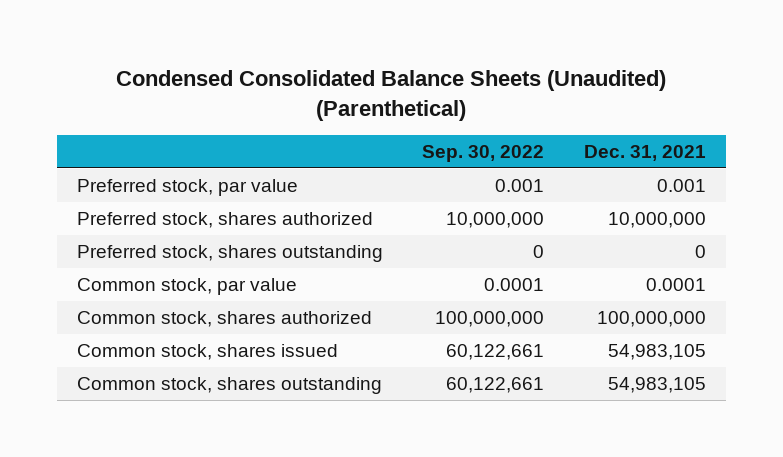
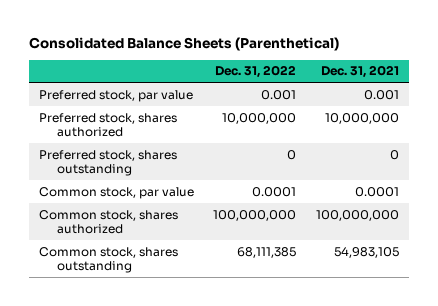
[116,70,667,121] Condensed Consolidated Balance Sheets (Unaudited) (Parenthetical) -> [29,36,340,51] Consolidated Balance Sheets (Parenthetical)
[422,144,545,162] Sep. 30, 2022 -> none
none -> [215,65,297,79] Dec. 31, 2022
[76,344,338,361] Common stock, shares issued -> none

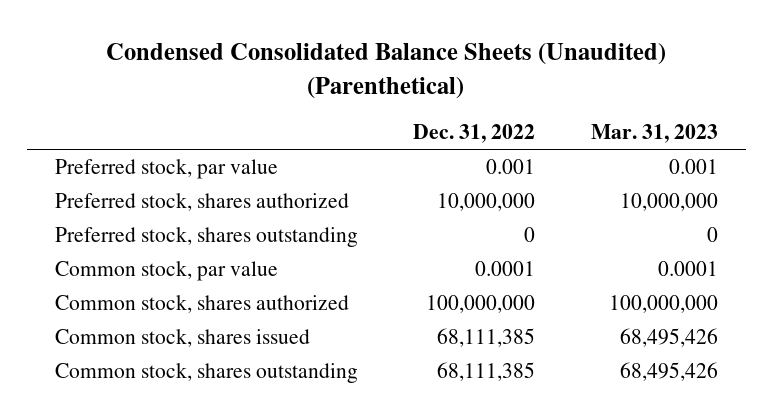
[29,36,340,51] Consolidated Balance Sheets (Parenthetical) -> [106,43,667,99] Condensed Consolidated Balance Sheets (Unaudited) (Parenthetical)
[320,65,399,79] Dec. 31, 2021 -> none
none -> [590,124,718,144] Mar. 31, 2023
none -> [54,329,310,348] Common stock, shares issued

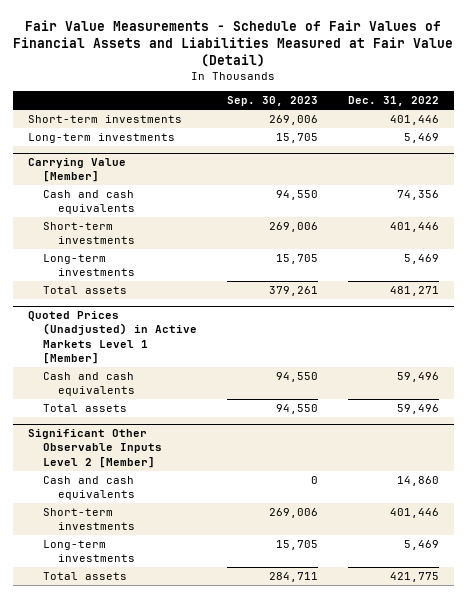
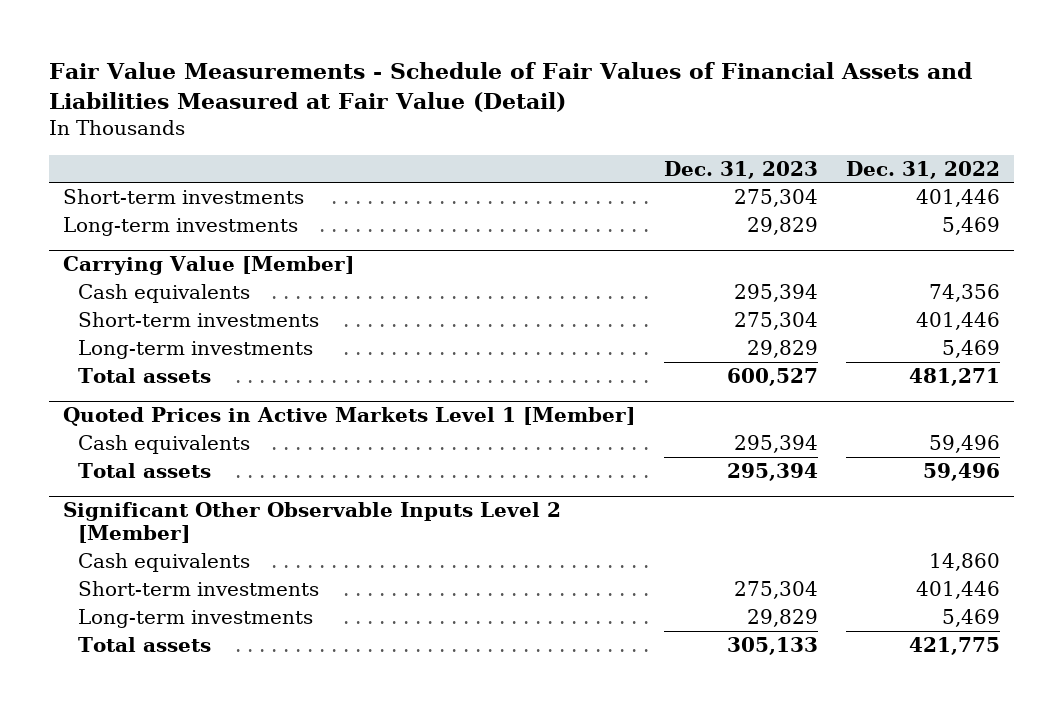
[227,96,319,107] Sep. 30, 2023 -> none
none -> [663,160,818,179] Dec. 31, 2023
[43,189,136,215] Cash and cash equivalents -> [78,283,251,303] Cash equivalents
[28,311,198,364] Quoted Prices (Unadjusted) in Active Markets Level 1 [Member] -> [63,407,636,427] Quoted Prices in Active Markets Level 1 [Member]
[43,371,136,397] Cash and cash equivalents -> [78,434,251,454] Cash equivalents
[43,475,136,501] Cash and cash equivalents -> [78,552,251,572] Cash equivalents

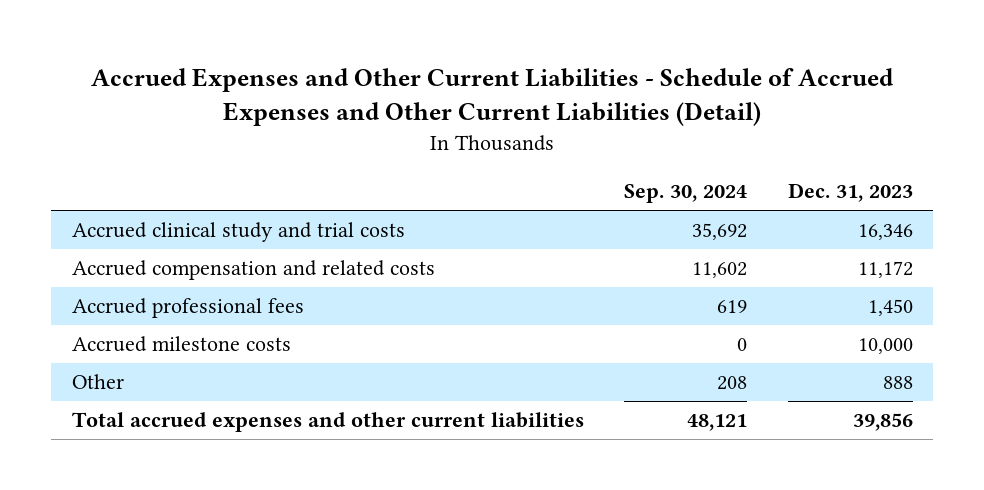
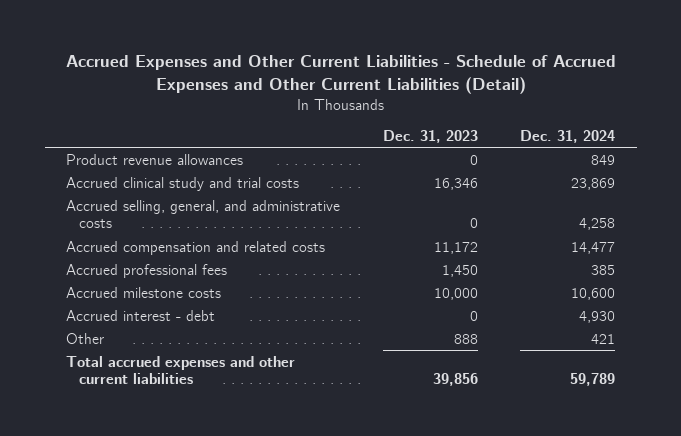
[624,184,748,204] Sep. 30, 2024 -> none
none -> [520,129,616,143] Dec. 31, 2024
none -> [66,153,244,165] Product revenue allowances
none -> [66,199,341,229] Accrued selling, general, and administrative costs
none -> [66,309,216,321] Accrued interest - debt

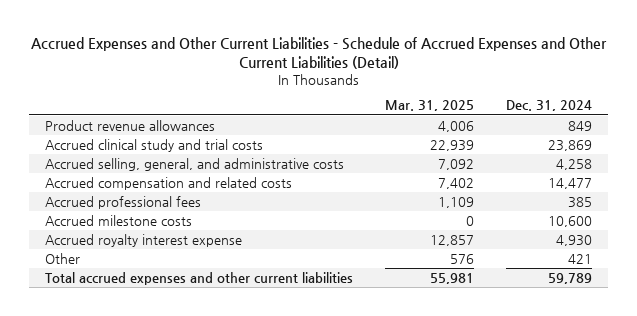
[382,129,478,143] Dec. 31, 2023 -> none
none -> [385,100,475,112] Mar. 31, 2025
[66,309,216,321] Accrued interest - debt -> [44,233,242,247] Accrued royalty interest expense

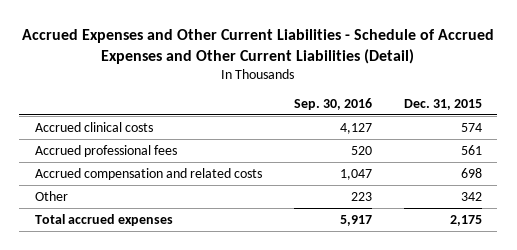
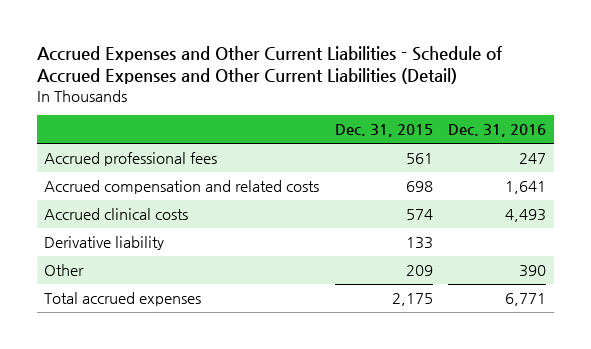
[293,97,372,110] Sep. 30, 2016 -> none
none -> [448,124,547,138] Dec. 31, 2016
[35,121,154,132] Accrued clinical costs -> [44,208,189,221] Accrued clinical costs
none -> [44,236,165,251] Derivative liability
[460,191,482,201] 342 -> [405,265,433,277] 209

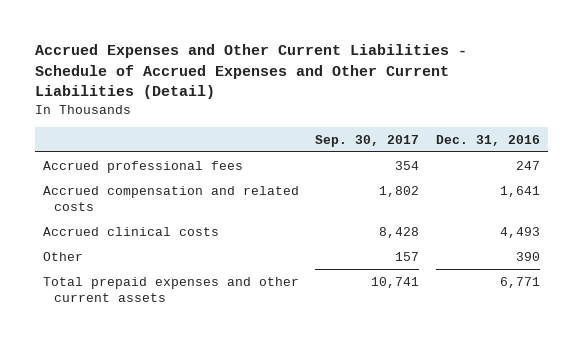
[334,124,433,138] Dec. 31, 2015 -> none
none -> [315,134,420,147] Sep. 30, 2017
[44,236,165,251] Derivative liability -> none
[44,292,202,307] Total accrued expenses -> [43,276,300,303] Total prepaid expenses and other current assets

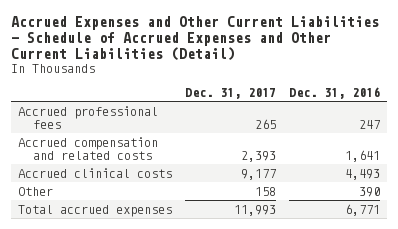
[315,134,420,147] Sep. 30, 2017 -> none
none -> [185,88,277,100] Dec. 31, 2017
[43,276,300,303] Total prepaid expenses and other current assets -> [17,204,172,217] Total accrued expenses

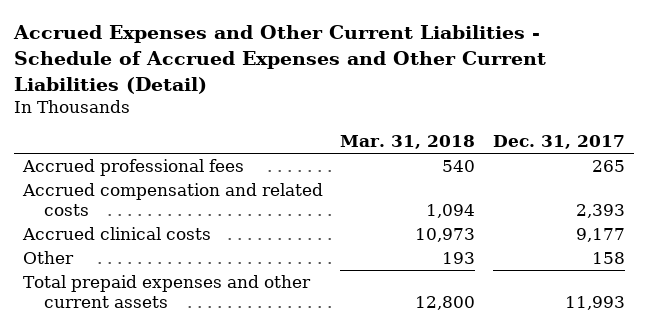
[289,87,381,100] Dec. 31, 2016 -> none
none -> [340,135,476,150] Mar. 31, 2018
[17,204,172,217] Total accrued expenses -> [22,275,311,308] Total prepaid expenses and other current assets

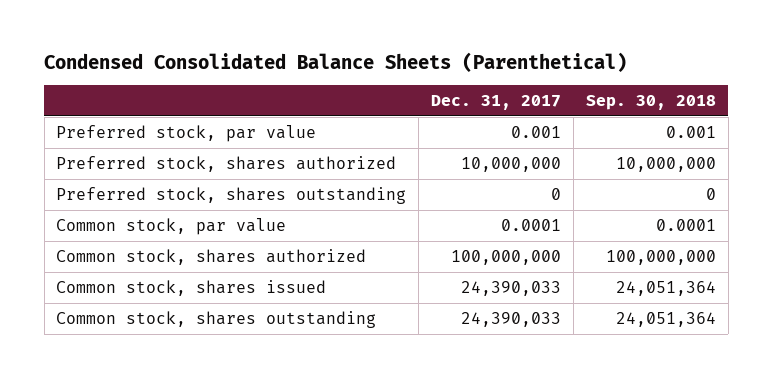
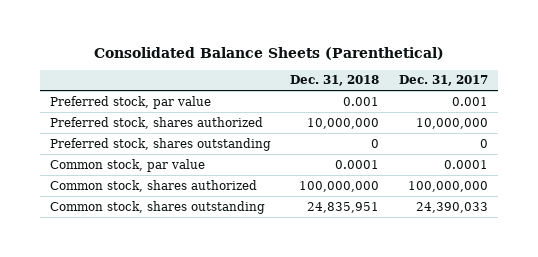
[44,52,628,73] Condensed Consolidated Balance Sheets (Parenthetical) -> [93,46,444,60] Consolidated Balance Sheets (Parenthetical)
[585,95,716,111] Sep. 30, 2018 -> none
none -> [290,75,380,87] Dec. 31, 2018
[56,279,327,296] Common stock, shares issued -> none

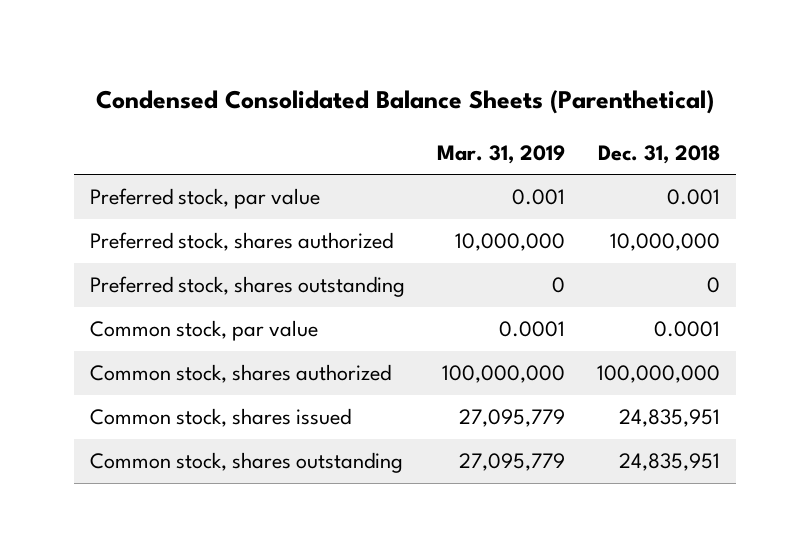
[93,46,444,60] Consolidated Balance Sheets (Parenthetical) -> [95,90,714,115] Condensed Consolidated Balance Sheets (Parenthetical)
[399,75,489,87] Dec. 31, 2017 -> none
none -> [436,144,565,164] Mar. 31, 2019
none -> [90,408,352,428] Common stock, shares issued

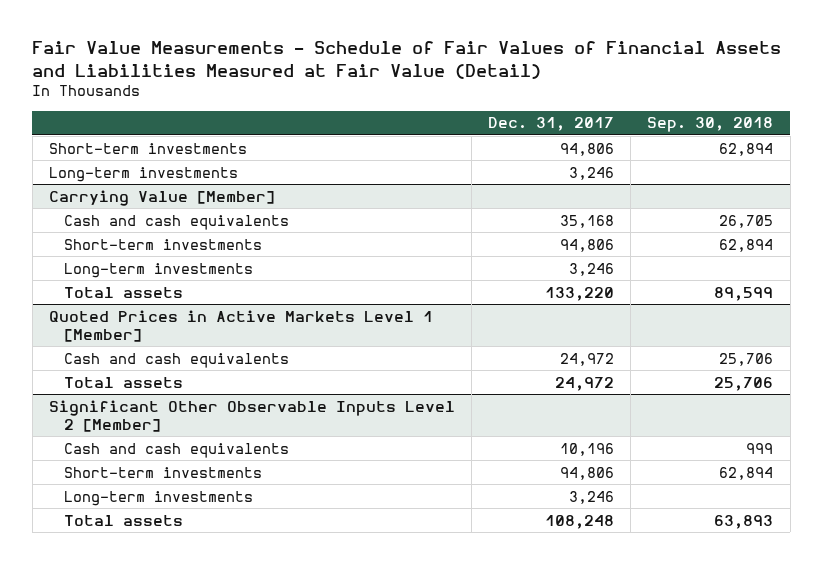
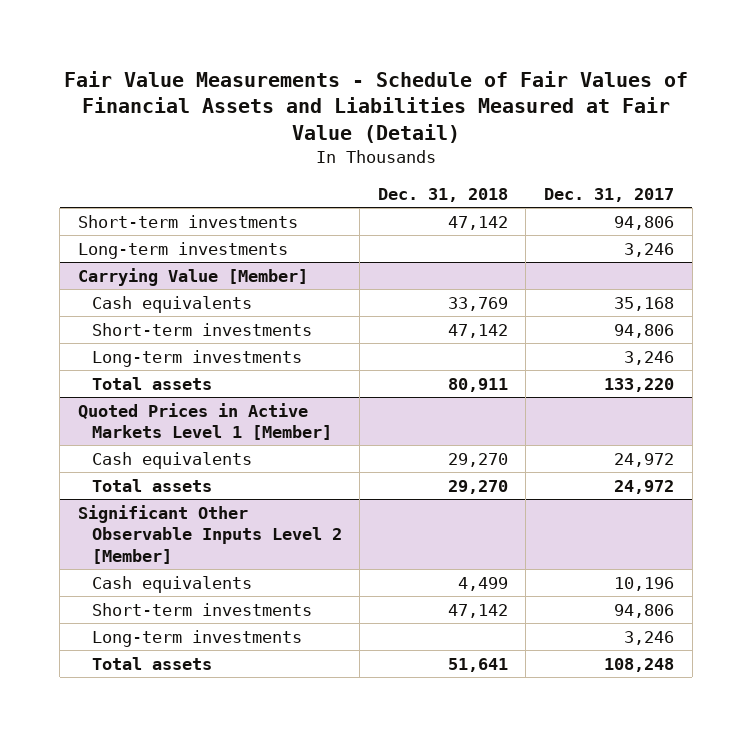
[647,117,774,133] Sep. 30, 2018 -> none
none -> [377,188,508,203] Dec. 31, 2018
[63,214,289,230] Cash and cash equivalents -> [91,295,252,313] Cash equivalents
[63,352,289,368] Cash and cash equivalents -> [91,451,252,469] Cash equivalents
[63,442,289,458] Cash and cash equivalents -> [91,575,252,593] Cash equivalents

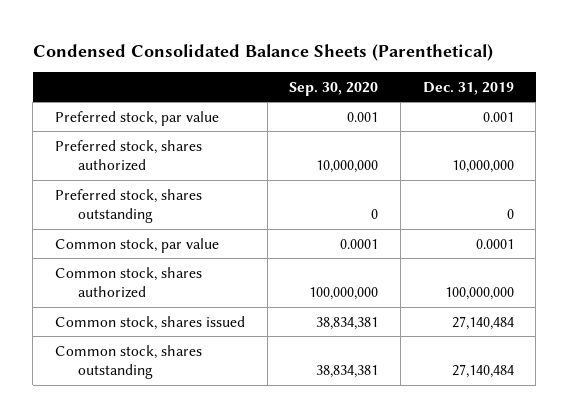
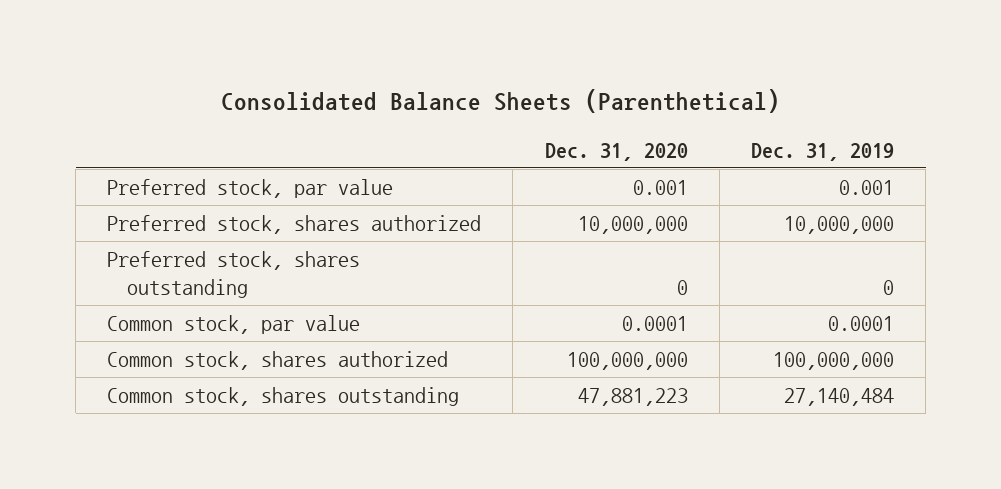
[32,43,493,61] Condensed Consolidated Balance Sheets (Parenthetical) -> [220,89,780,114] Consolidated Balance Sheets (Parenthetical)
[289,81,379,96] Sep. 30, 2020 -> none
none -> [544,142,688,161] Dec. 31, 2020
[54,315,245,330] Common stock, shares issued -> none

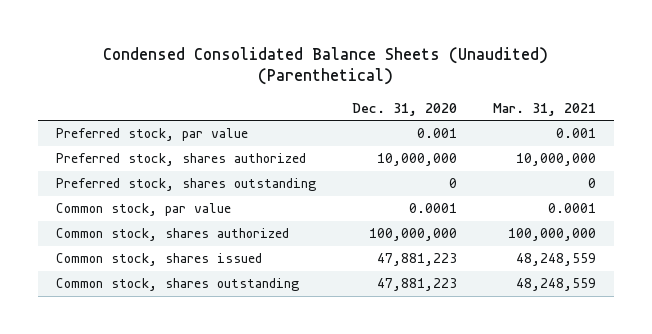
[220,89,780,114] Consolidated Balance Sheets (Parenthetical) -> [102,46,548,86] Condensed Consolidated Balance Sheets (Unaudited) (Parenthetical)
[750,142,894,161] Dec. 31, 2019 -> none
none -> [493,102,597,116] Mar. 31, 2021
none -> [55,253,262,267] Common stock, shares issued

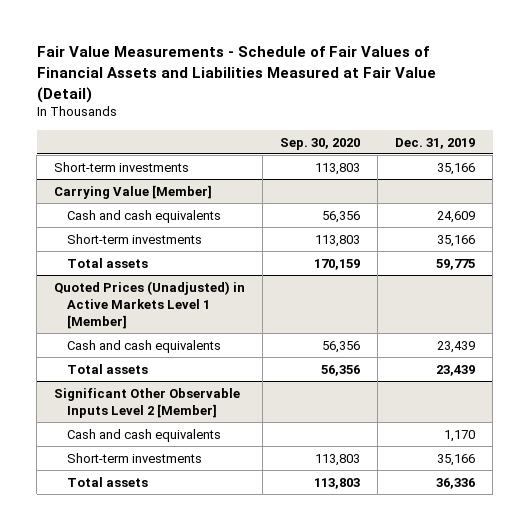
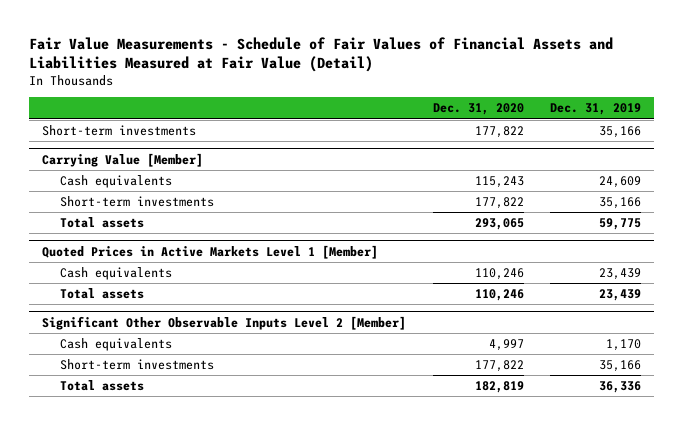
[280,137,361,150] Sep. 30, 2020 -> none
none -> [432,103,524,116] Dec. 31, 2020
[66,209,221,223] Cash and cash equivalents -> [60,174,173,188] Cash equivalents
[54,280,246,329] Quoted Prices (Unadjusted) in Active Markets Level 1 [Member] -> [42,244,379,259] Quoted Prices in Active Markets Level 1 [Member]
[66,339,221,353] Cash and cash equivalents -> [60,266,173,280] Cash equivalents
[66,428,221,442] Cash and cash equivalents -> [60,337,173,351] Cash equivalents

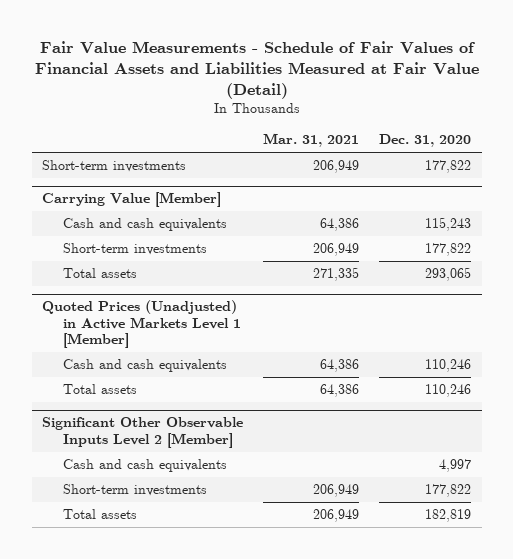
[549,103,641,116] Dec. 31, 2019 -> none
none -> [263,133,360,148] Mar. 31, 2021
[60,174,173,188] Cash equivalents -> [63,218,228,232] Cash and cash equivalents
[42,244,379,259] Quoted Prices in Active Markets Level 1 [Member] -> [41,300,242,349] Quoted Prices (Unadjusted) in Active Markets Level 1 [Member]
[60,266,173,280] Cash equivalents -> [63,359,228,373] Cash and cash equivalents
[60,337,173,351] Cash equivalents -> [63,459,228,473] Cash and cash equivalents

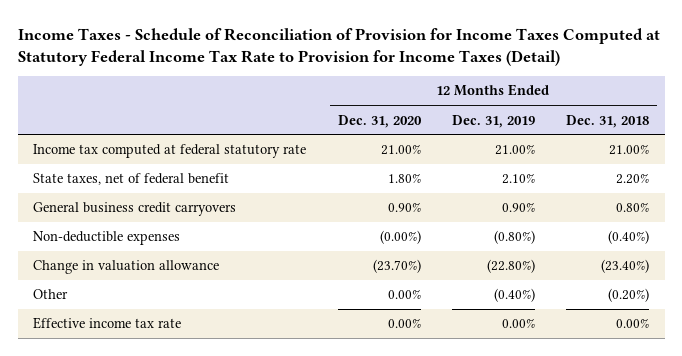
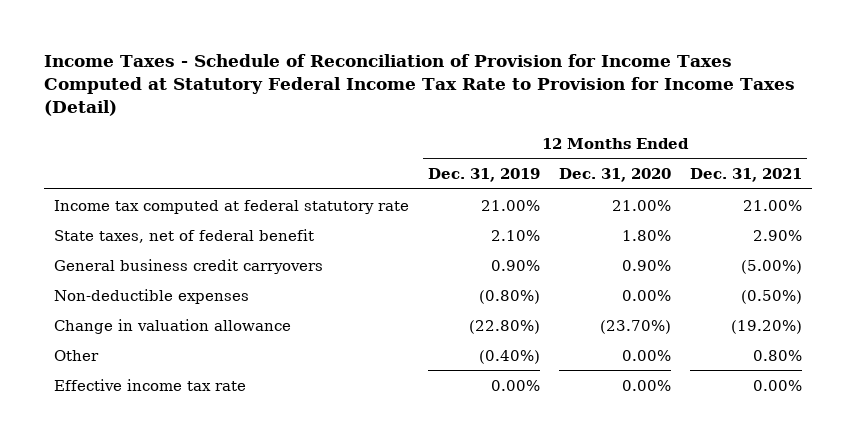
[566,114,650,128] Dec. 31, 2018 -> none
none -> [690,168,803,183] Dec. 31, 2021
[379,230,421,245] (0.00%) -> [622,289,672,301] 0.00%

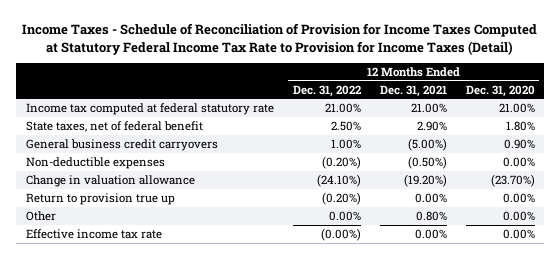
[427,168,540,183] Dec. 31, 2019 -> none
none -> [292,84,361,97] Dec. 31, 2022
none -> [25,192,175,205] Return to provision true up

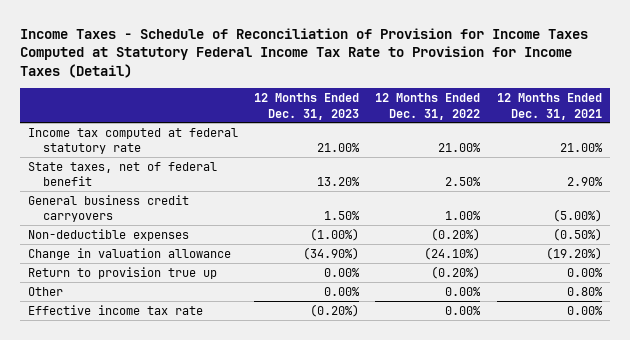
[465,84,535,97] Dec. 31, 2020 -> none
none -> [254,93,360,120] 12 Months Ended Dec. 31, 2023
[320,227,361,241] (0.00%) -> [445,305,482,315] 0.00%

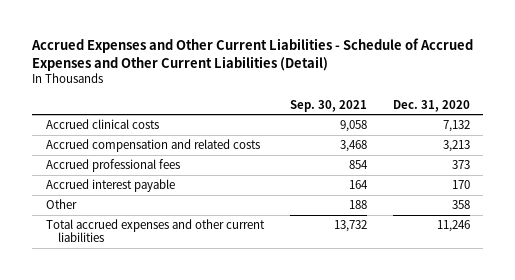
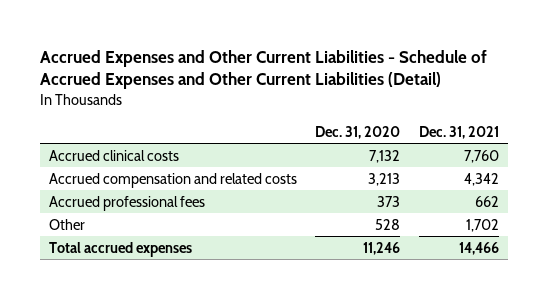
[289,99,367,112] Sep. 30, 2021 -> none
none -> [418,125,499,139] Dec. 31, 2021
[45,179,175,193] Accrued interest payable -> none
[451,200,470,210] 358 -> [375,218,401,230] 528
[45,219,265,243] Total accrued expenses and other current liabilities -> [48,241,192,257] Total accrued expenses

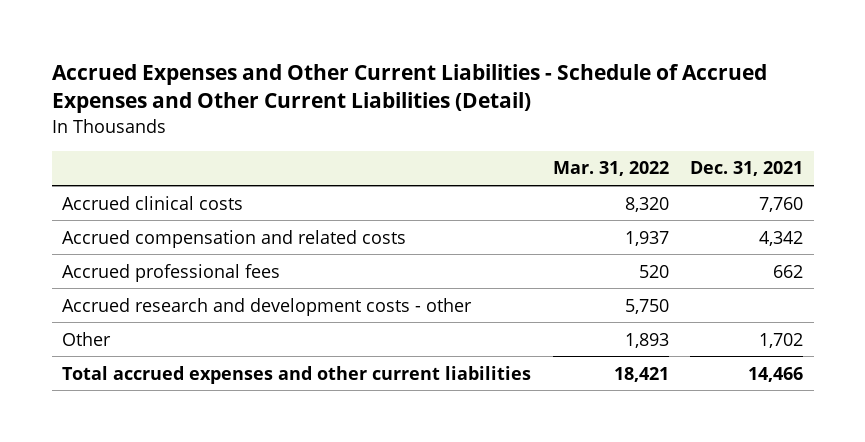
[315,125,401,139] Dec. 31, 2020 -> none
none -> [552,161,669,177] Mar. 31, 2022
none -> [62,297,473,316] Accrued research and development costs - other
[48,241,192,257] Total accrued expenses -> [62,365,532,384] Total accrued expenses and other current liabilities

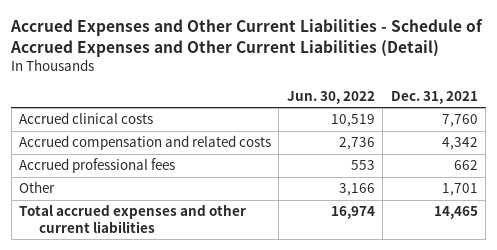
[552,161,669,177] Mar. 31, 2022 -> none
none -> [286,90,375,104] Jun. 30, 2022
[62,297,473,316] Accrued research and development costs - other -> none
[758,332,803,348] 1,702 -> [441,183,478,197] 1,701
[747,366,803,382] 14,466 -> [433,206,478,220] 14,465

